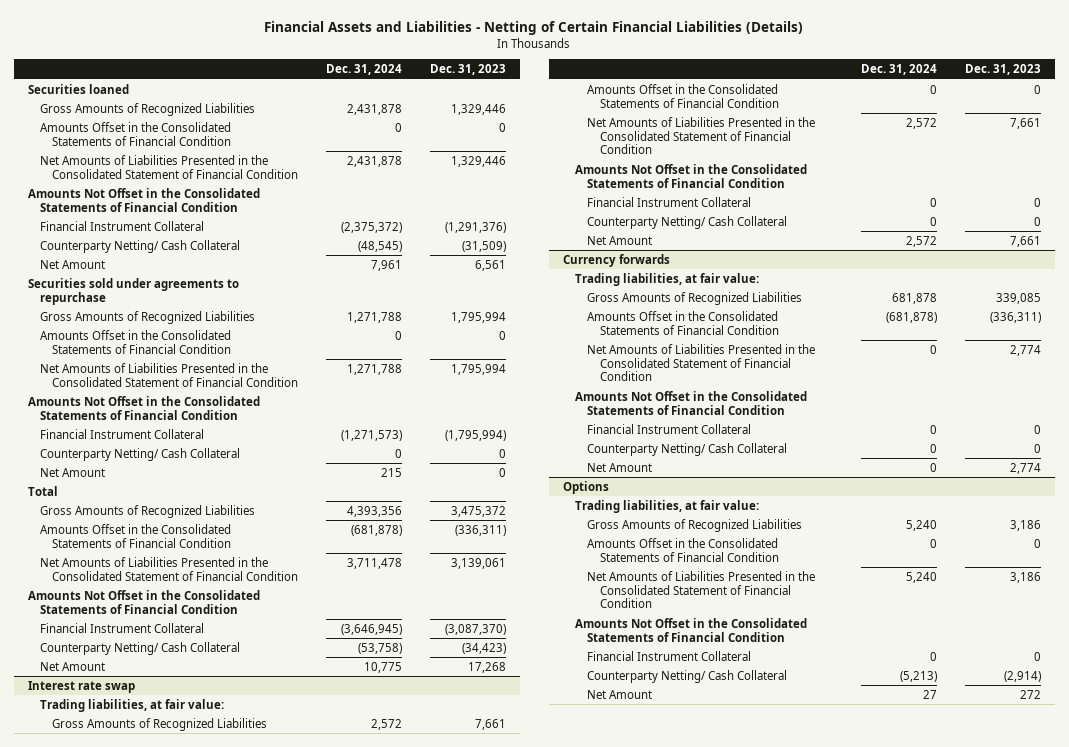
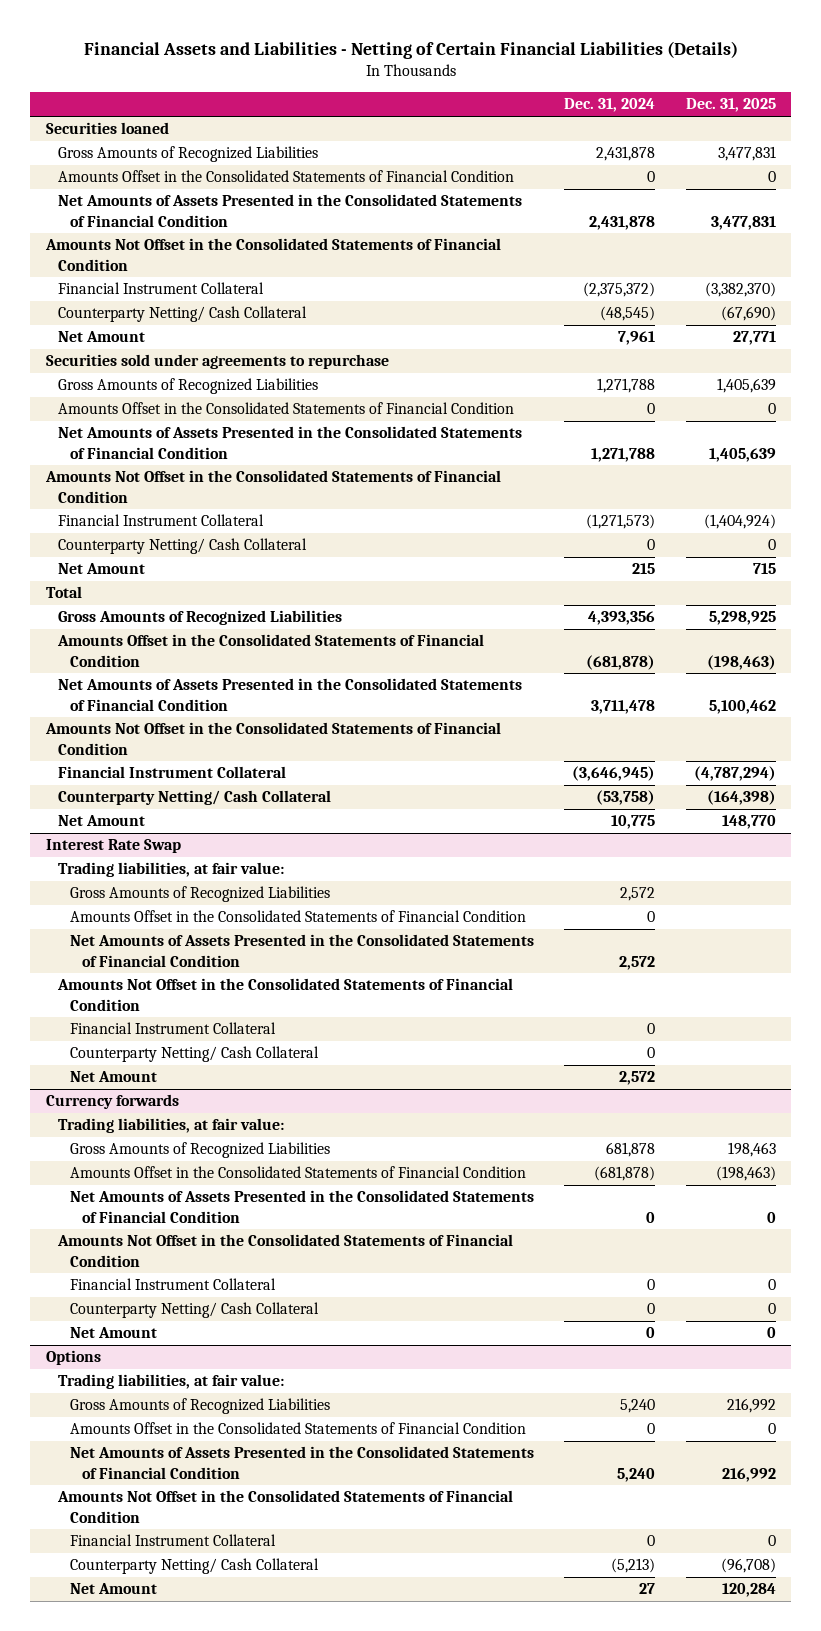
[429,64,506,76] Dec. 31, 2023 -> none
none -> [685,98,776,113] Dec. 31, 2025
[39,154,299,179] Net Amounts of Liabilities Presented in the Consolidated Statement of Financial Condition -> [57,194,522,227] Net Amounts of Assets Presented in the Consolidated Statements of Financial Condition
[39,362,299,387] Net Amounts of Liabilities Presented in the Consolidated Statement of Financial Condition -> [57,426,522,459] Net Amounts of Assets Presented in the Consolidated Statements of Financial Condition
[39,556,299,581] Net Amounts of Liabilities Presented in the Consolidated Statement of Financial Condition -> [57,678,522,711] Net Amounts of Assets Presented in the Consolidated Statements of Financial Condition
[27,680,135,693] Interest rate swap -> [45,839,181,854] Interest Rate Swap
[587,116,816,155] Net Amounts of Liabilities Presented in the Consolidated Statement of Financial Condition -> [70,934,535,967] Net Amounts of Assets Presented in the Consolidated Statements of Financial Condition
[587,343,816,382] Net Amounts of Liabilities Presented in the Consolidated Statement of Financial Condition -> [70,1190,535,1223] Net Amounts of Assets Presented in the Consolidated Statements of Financial Condition
[587,570,816,609] Net Amounts of Liabilities Presented in the Consolidated Statement of Financial Condition -> [70,1446,535,1479] Net Amounts of Assets Presented in the Consolidated Statements of Financial Condition

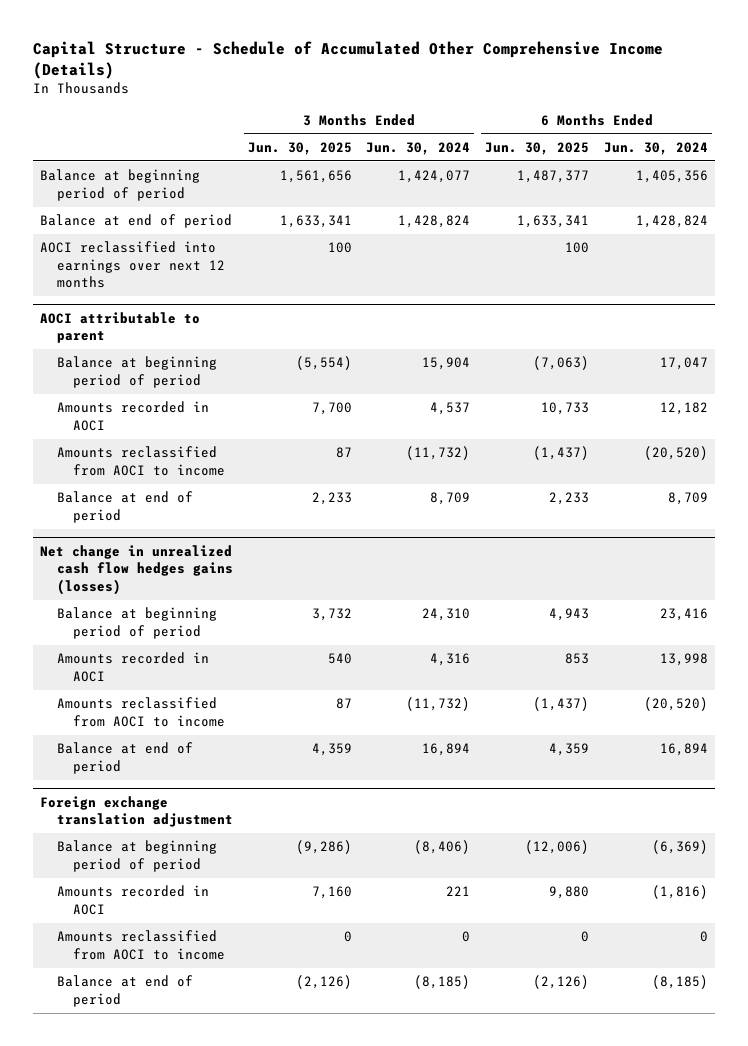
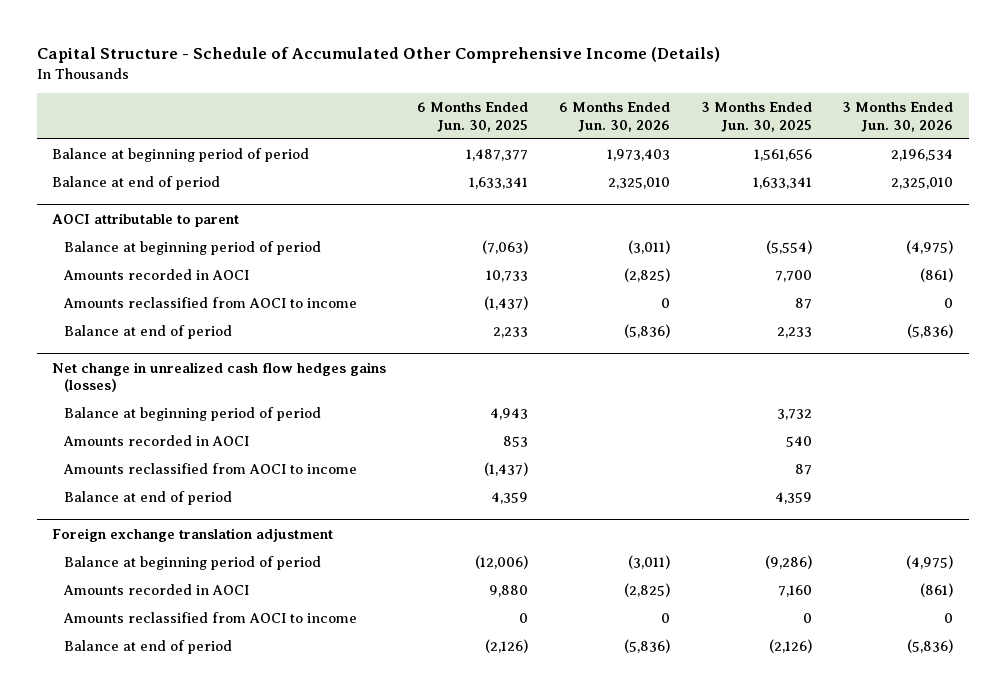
[366,141,471,155] Jun. 30, 2024 -> none
[604,141,709,155] Jun. 30, 2024 -> none
none -> [558,102,670,132] 6 Months Ended Jun. 30, 2026
none -> [842,102,954,132] 3 Months Ended Jun. 30, 2026
[40,241,225,288] AOCI reclassified into earnings over next 12 months -> none

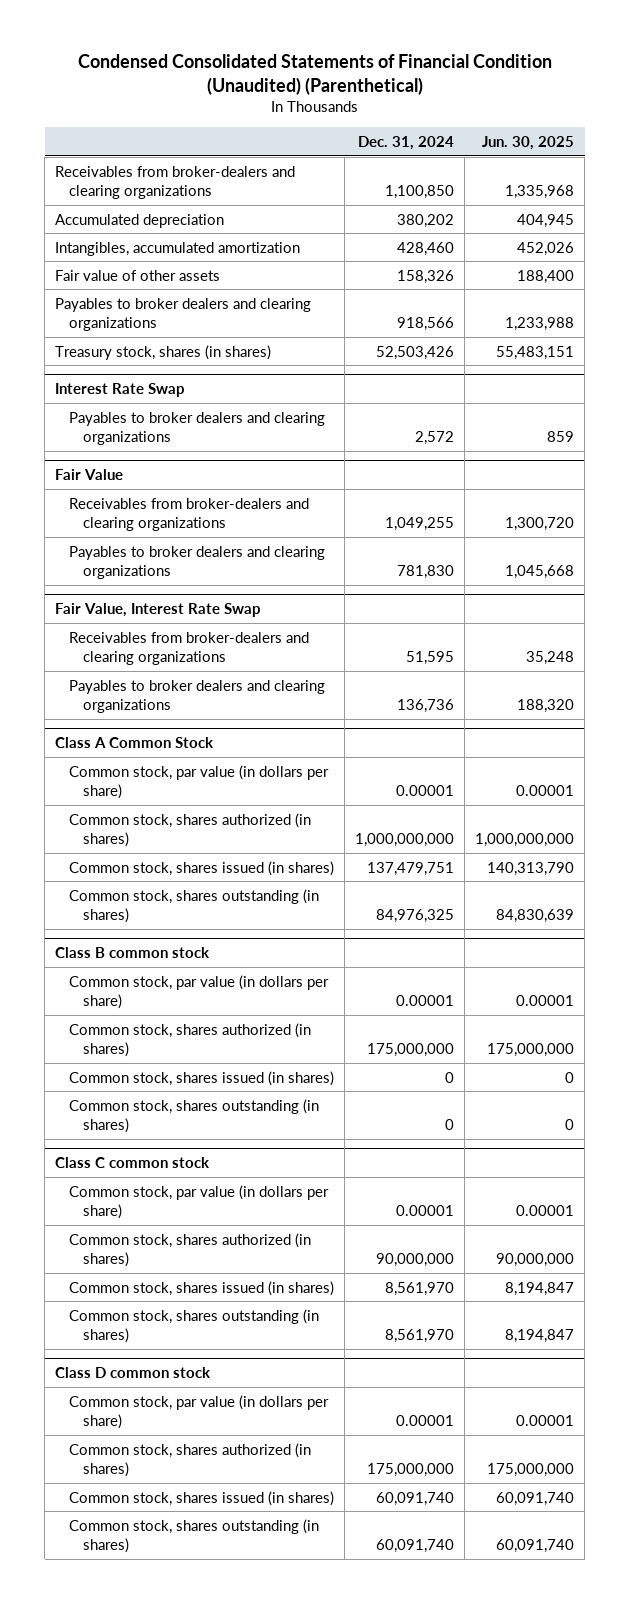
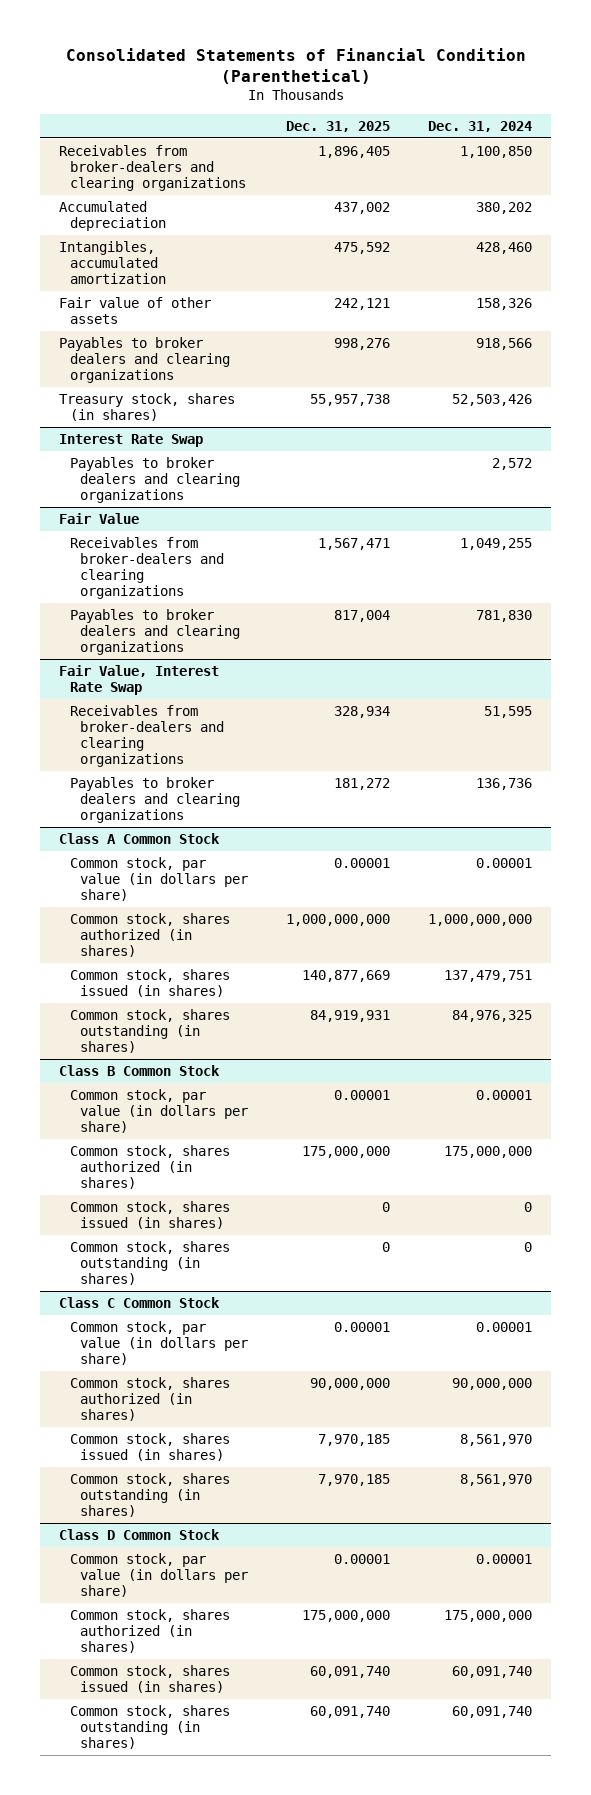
[77,54,552,95] Condensed Consolidated Statements of Financial Condition (Unaudited) (Parenthetical) -> [65,48,526,85] Consolidated Statements of Financial Condition (Parenthetical)
[482,136,575,151] Jun. 30, 2025 -> none
none -> [285,120,390,132] Dec. 31, 2025
[55,947,211,959] Class B common stock -> [59,1064,221,1076] Class B Common Stock
[55,1157,211,1169] Class C common stock -> [59,1296,221,1308] Class C Common Stock
[55,1367,212,1379] Class D common stock -> [59,1528,221,1540] Class D Common Stock

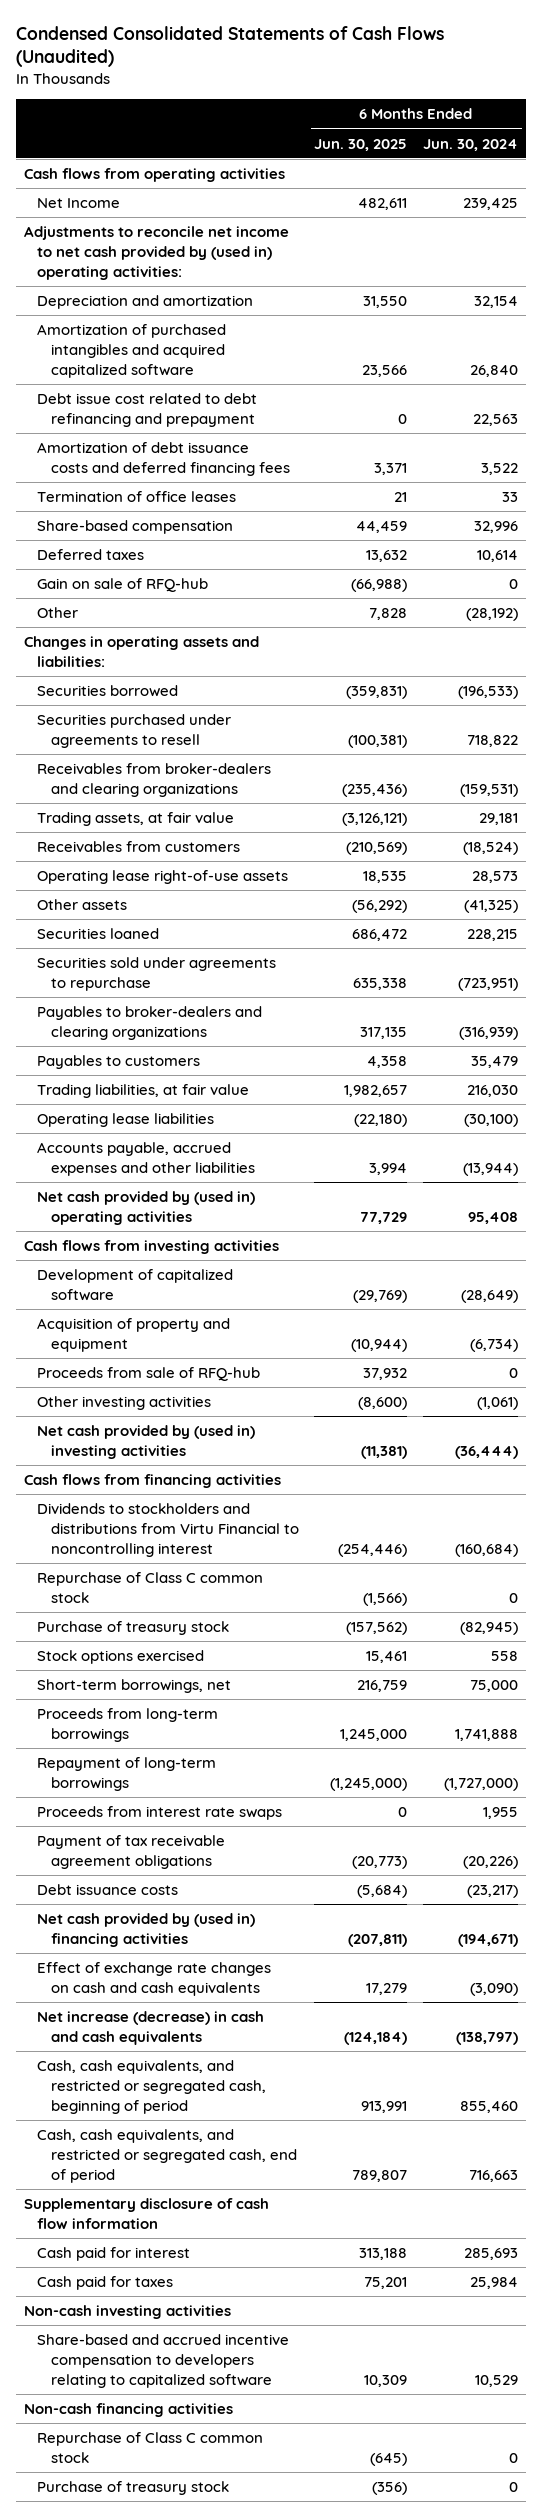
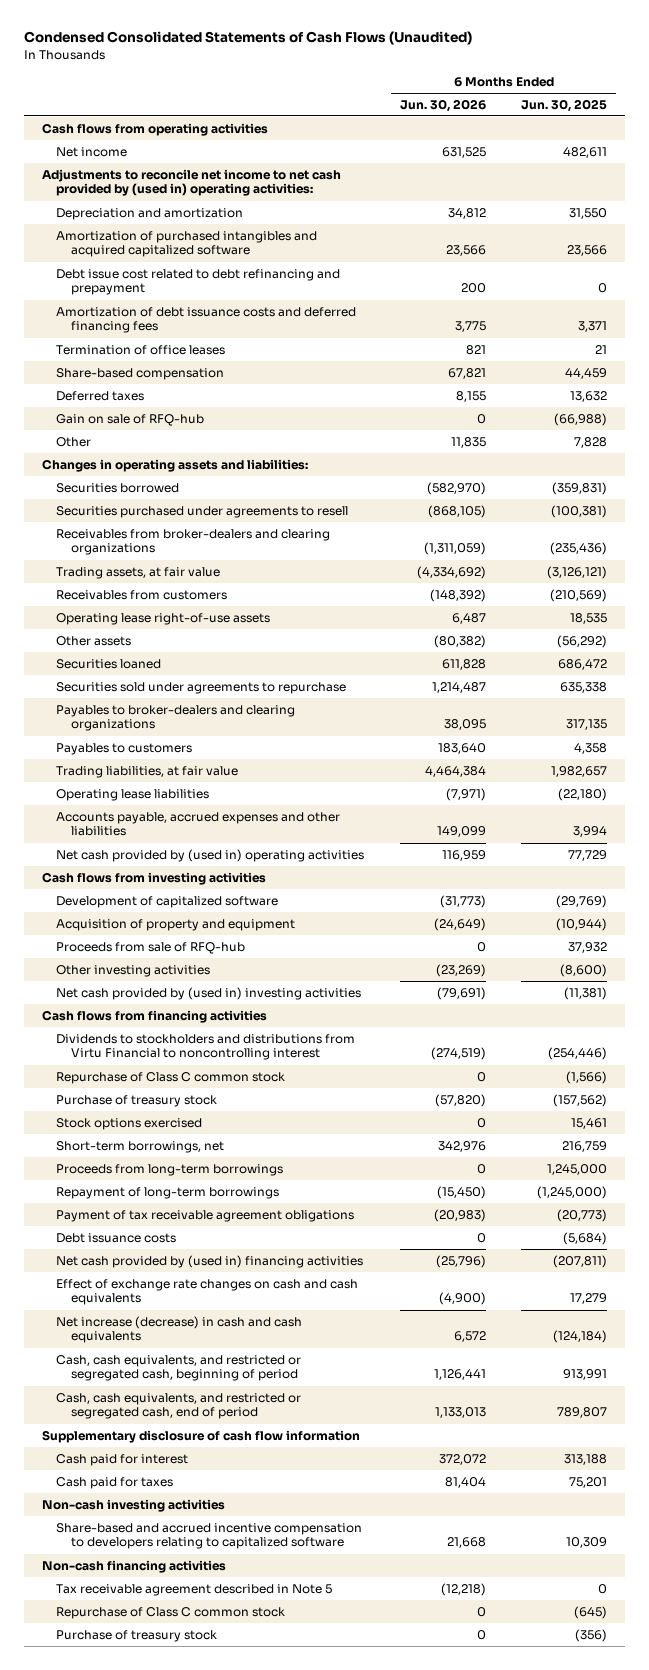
[423,138,519,151] Jun. 30, 2024 -> none
none -> [399,98,486,112] Jun. 30, 2026
[37,198,121,209] Net Income -> [56,146,128,157] Net income
[37,1806,283,1821] Proceeds from interest rate swaps -> none
none -> [56,1583,333,1596] Tax receivable agreement described in Note 5

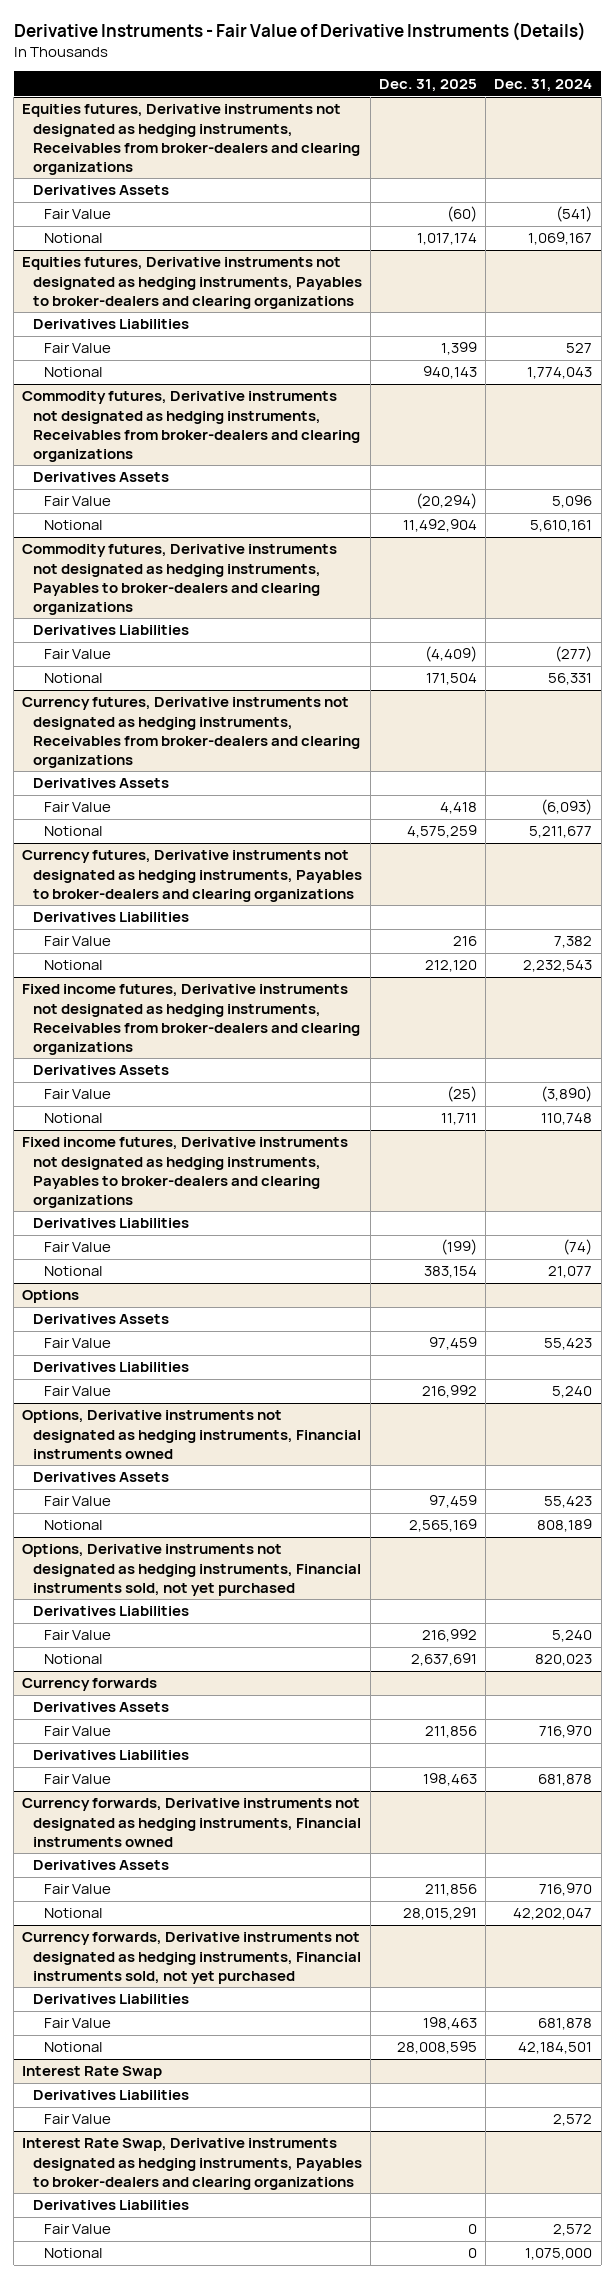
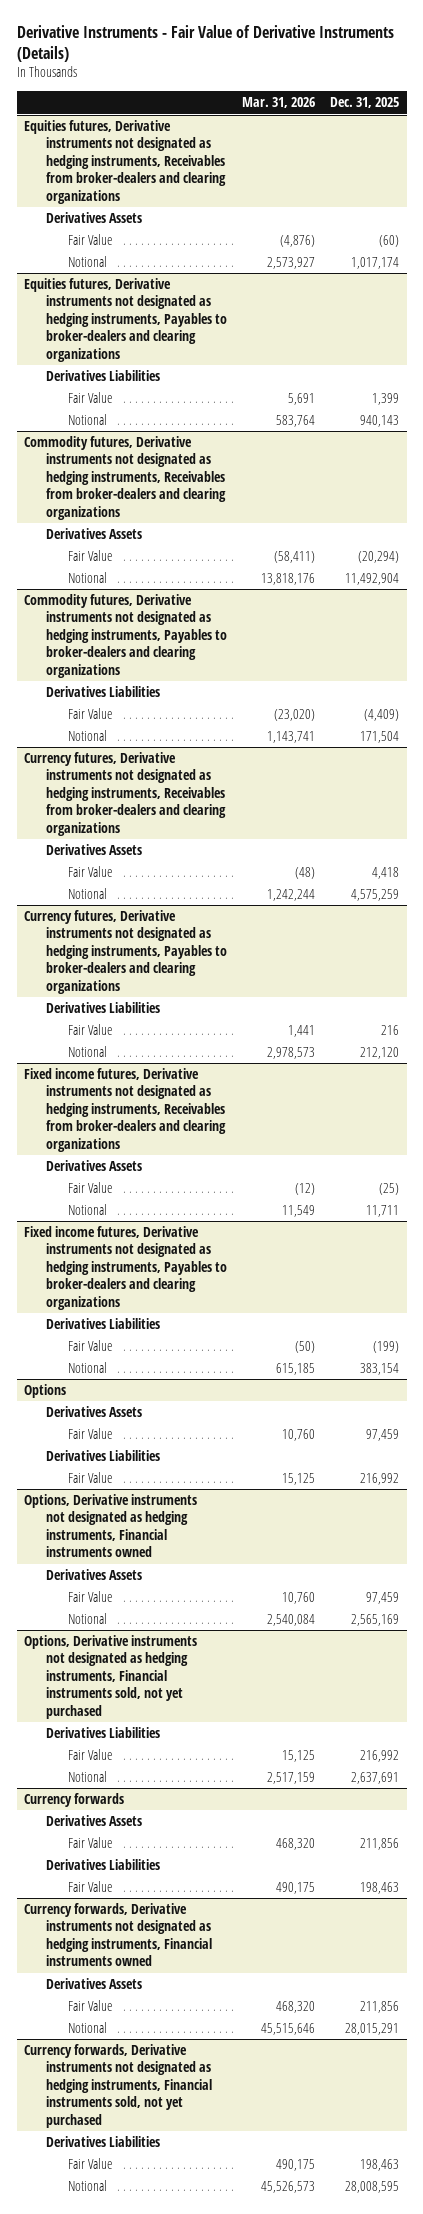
[494,78,593,92] Dec. 31, 2024 -> none
none -> [242,97,316,109] Mar. 31, 2026
[22,2066,163,2080] Interest Rate Swap -> none
[33,2090,190,2101] Derivatives Liabilities -> none
[43,2114,111,2125] Fair Value -> none
[22,2138,363,2190] Interest Rate Swap, Derivative instruments designated as hedging instruments, Payables to broker-dealers and clearing organizations -> none
[33,2200,190,2211] Derivatives Liabilities -> none
[43,2224,111,2235] Fair Value -> none
[43,2248,103,2259] Notional -> none

